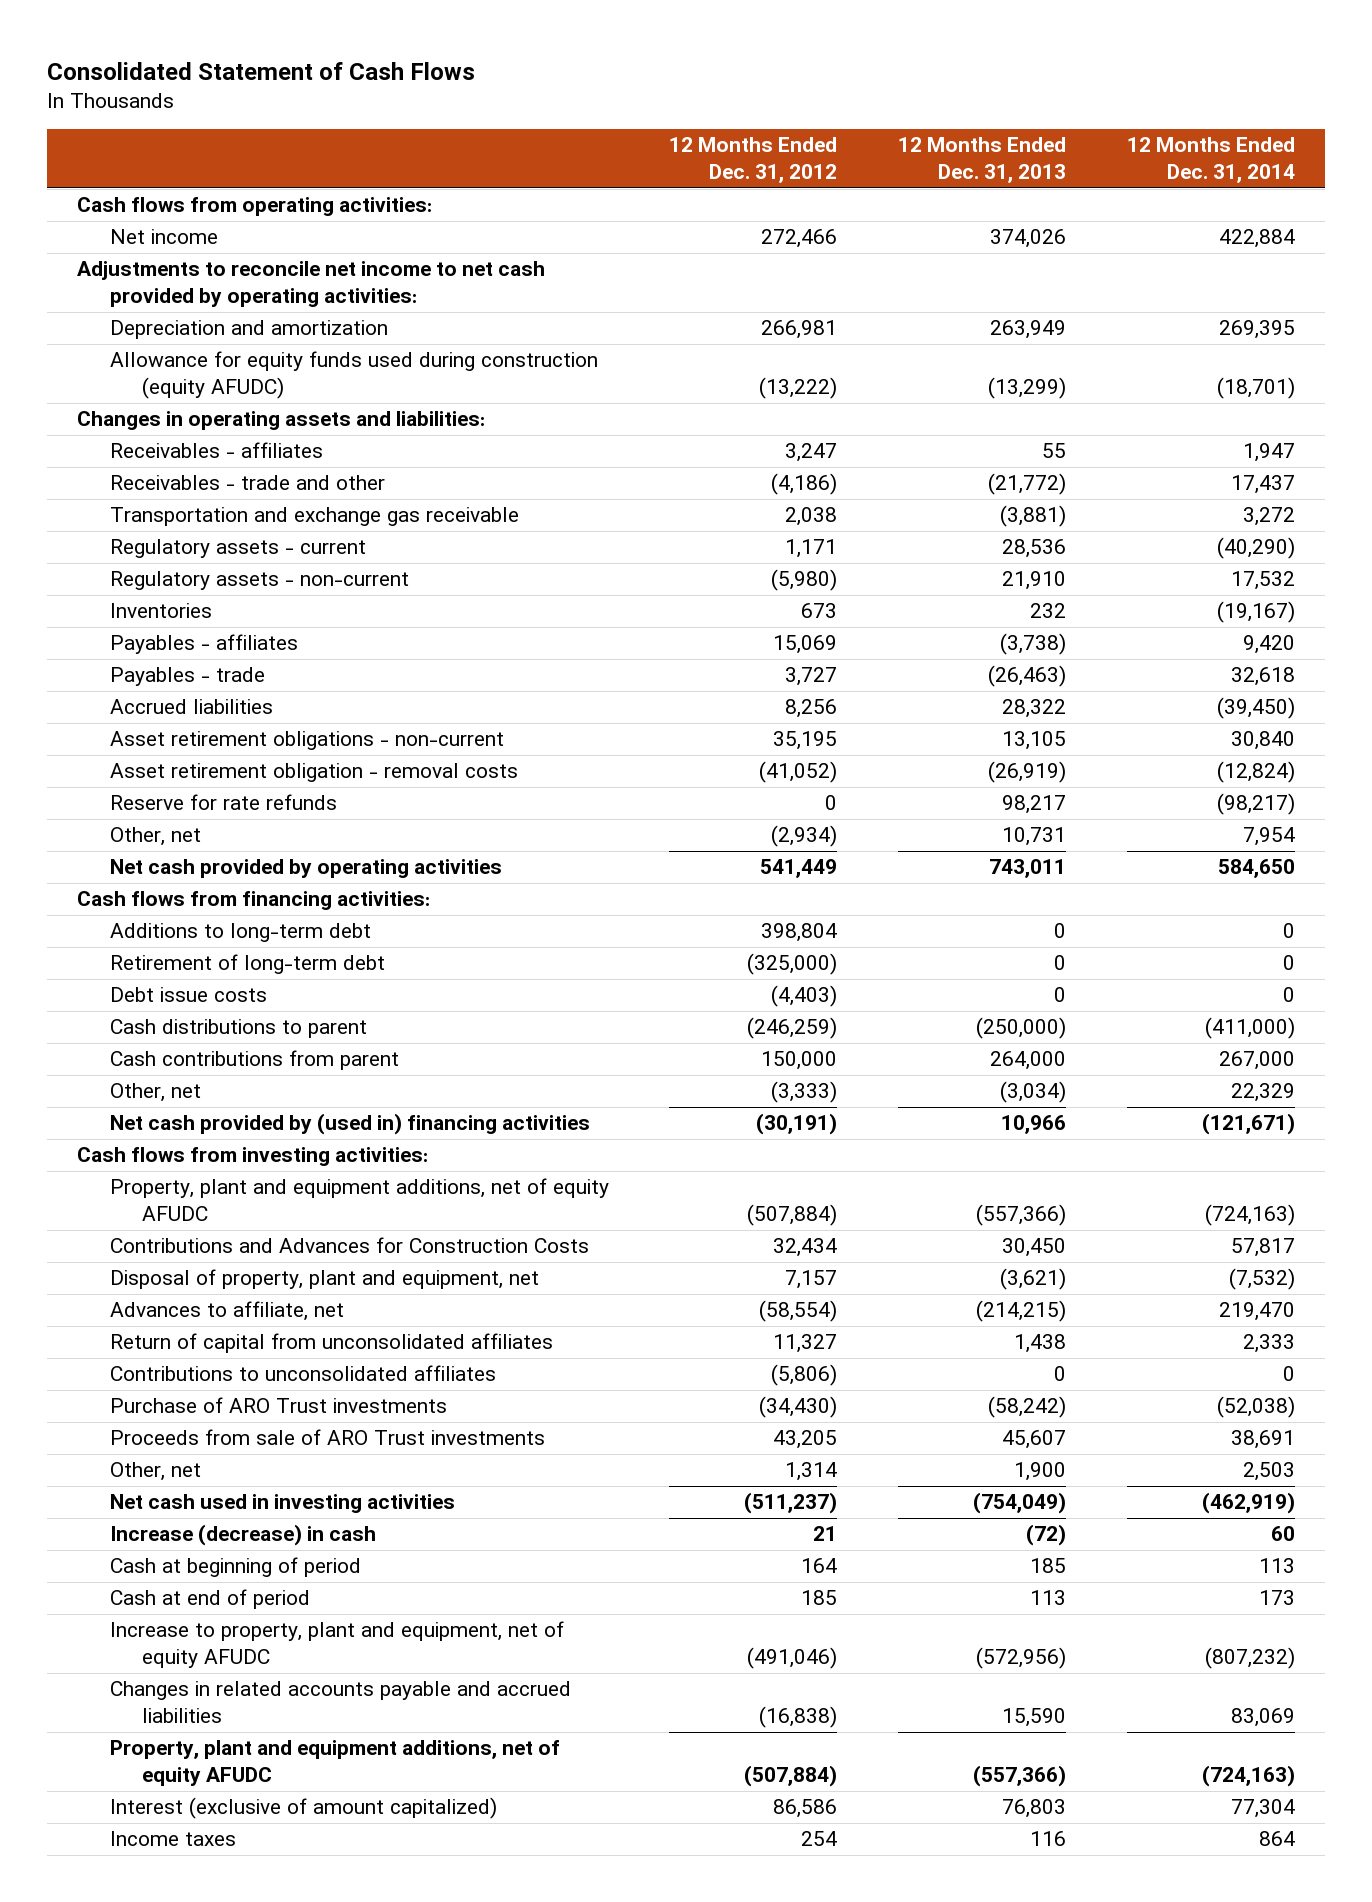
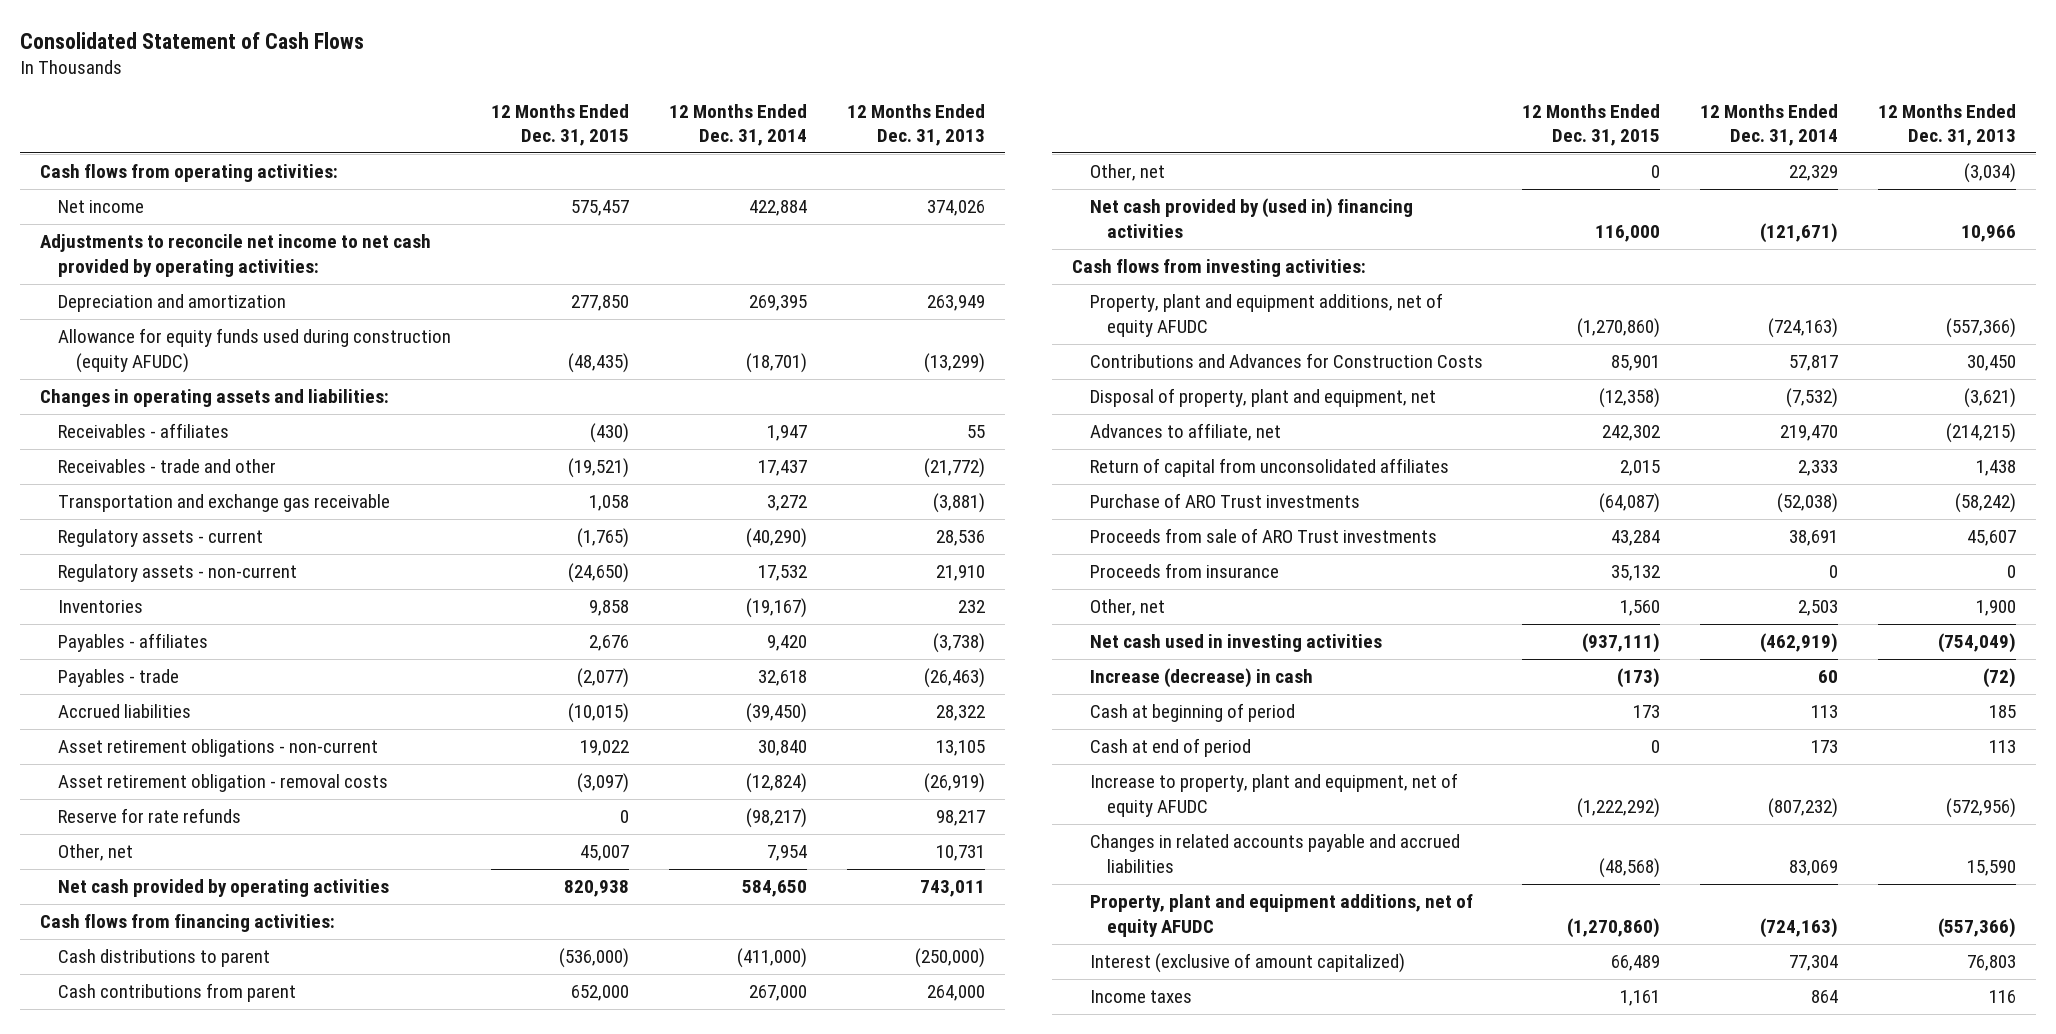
[669,137,838,183] 12 Months Ended Dec. 31, 2012 -> none
none -> [490,103,629,146] 12 Months Ended Dec. 31, 2015
[109,923,371,943] Additions to long-term debt -> none
[109,954,385,975] Retirement of long-term debt -> none
[109,987,267,1003] Debt issue costs -> none
[109,1365,496,1382] Contributions to unconsolidated affiliates -> none
none -> [1089,563,1279,579] Proceeds from insurance

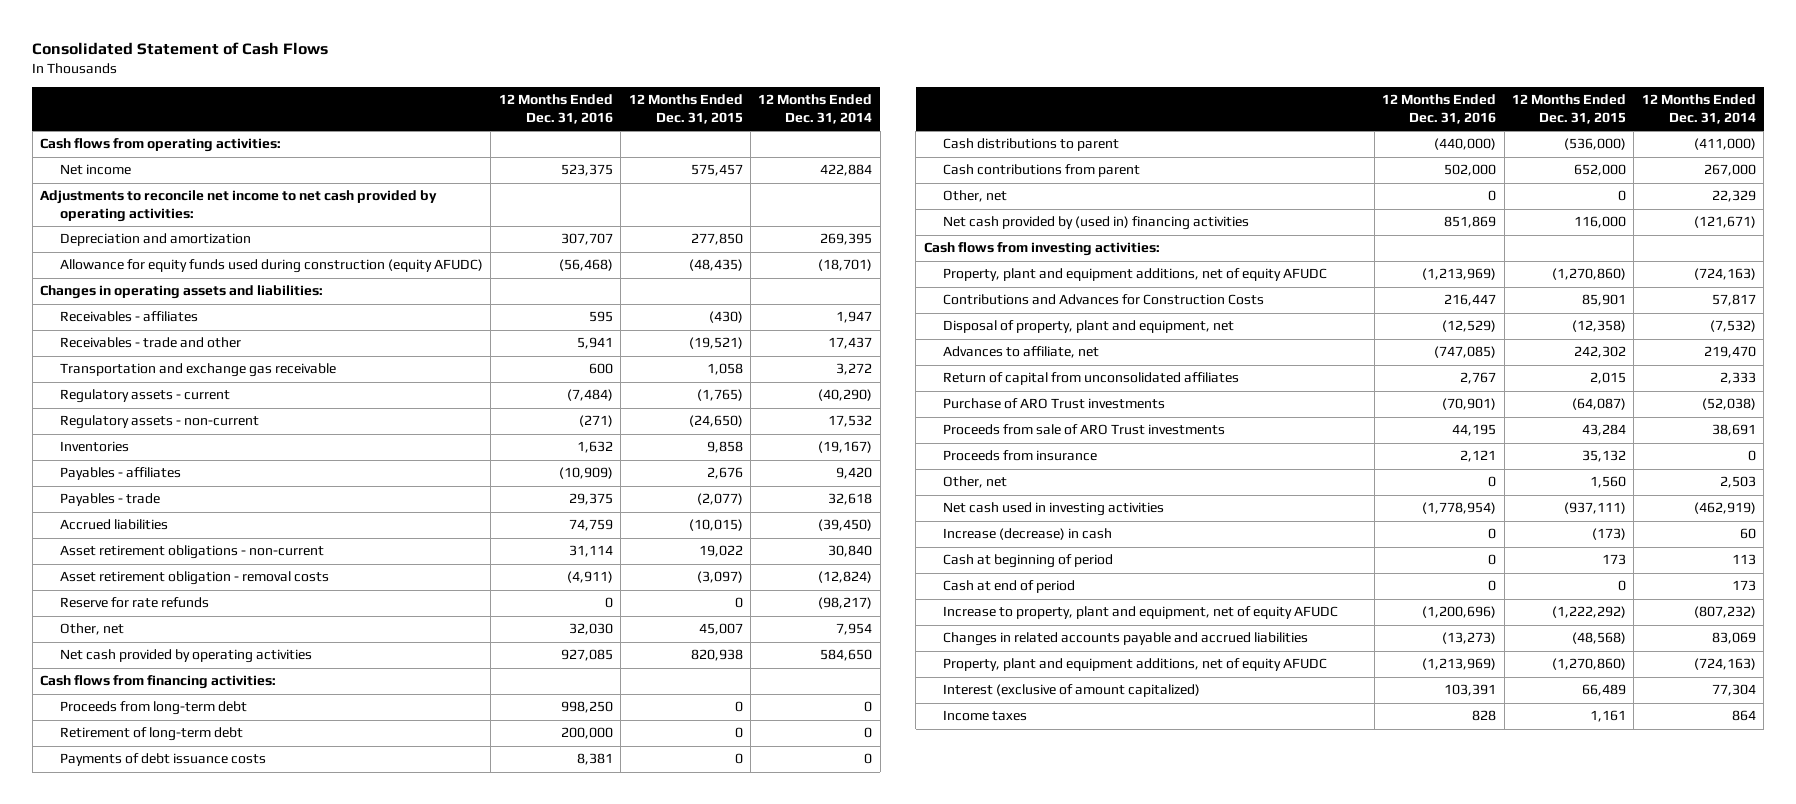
[846,103,985,146] 12 Months Ended Dec. 31, 2013 -> none
none -> [498,94,613,125] 12 Months Ended Dec. 31, 2016
none -> [59,701,247,716] Proceeds from long-term debt
none -> [59,727,243,742] Retirement of long-term debt
none -> [59,753,266,767] Payments of debt issuance costs

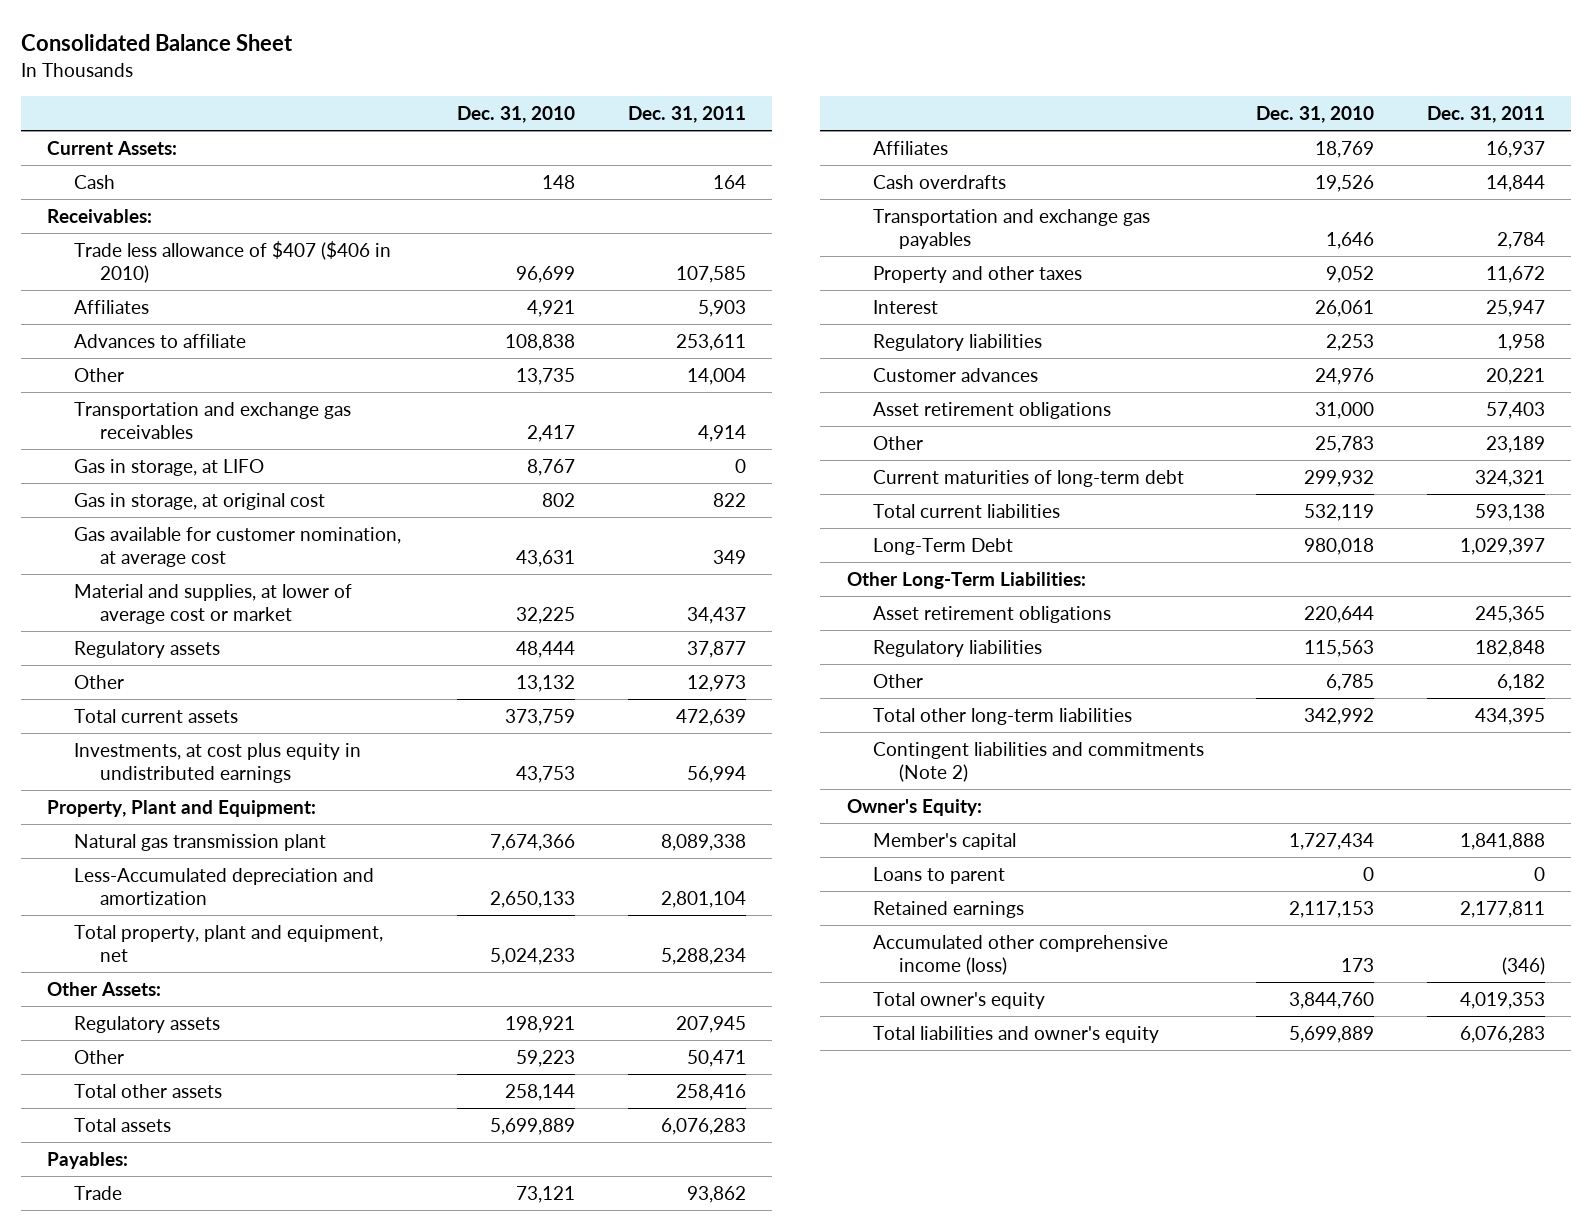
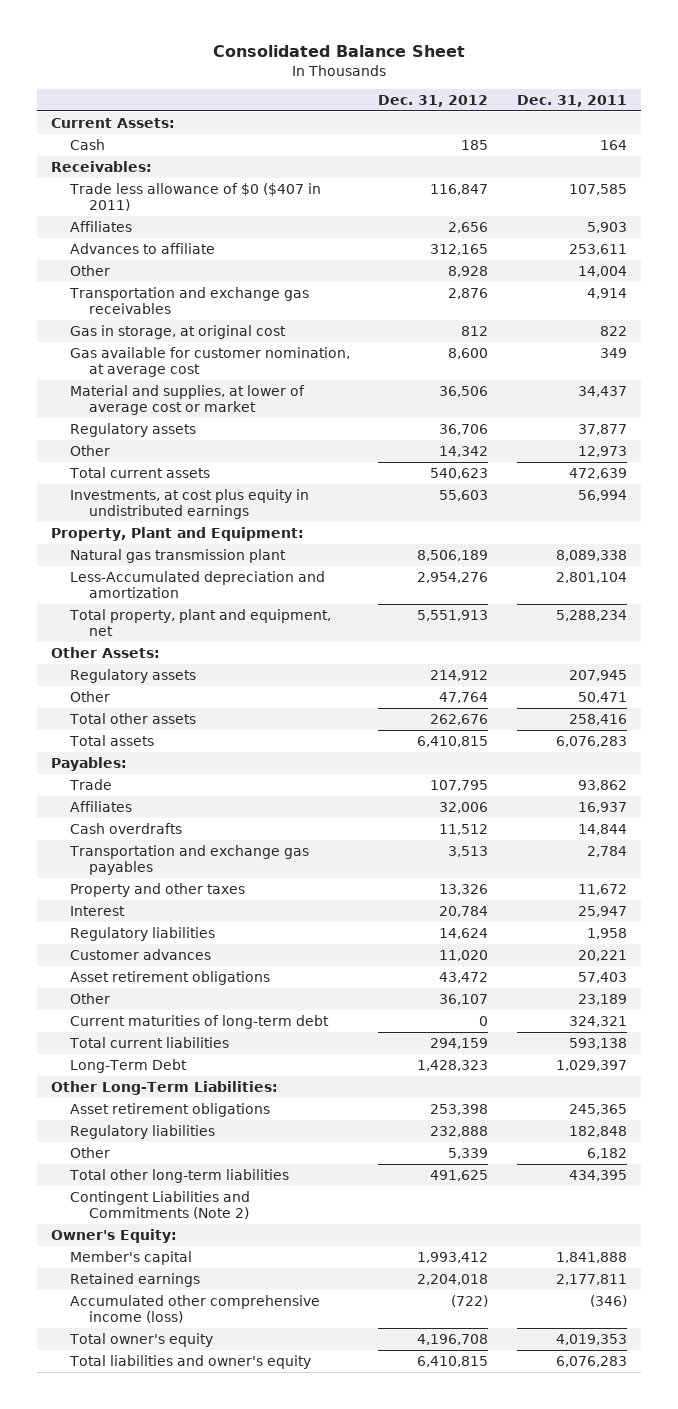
[457,105,576,123] Dec. 31, 2010 -> none
none -> [378,94,489,107] Dec. 31, 2012
[73,240,391,283] Trade less allowance of $407 ($406 in 2010) -> [68,182,321,211] Trade less allowance of $0 ($407 in 2011)
[73,458,264,476] Gas in storage, at LIFO -> none
[872,741,1204,782] Contingent liabilities and commitments (Note 2) -> [69,1190,250,1219] Contingent Liabilities and Commitments (Note 2)
[872,866,1005,884] Loans to parent -> none

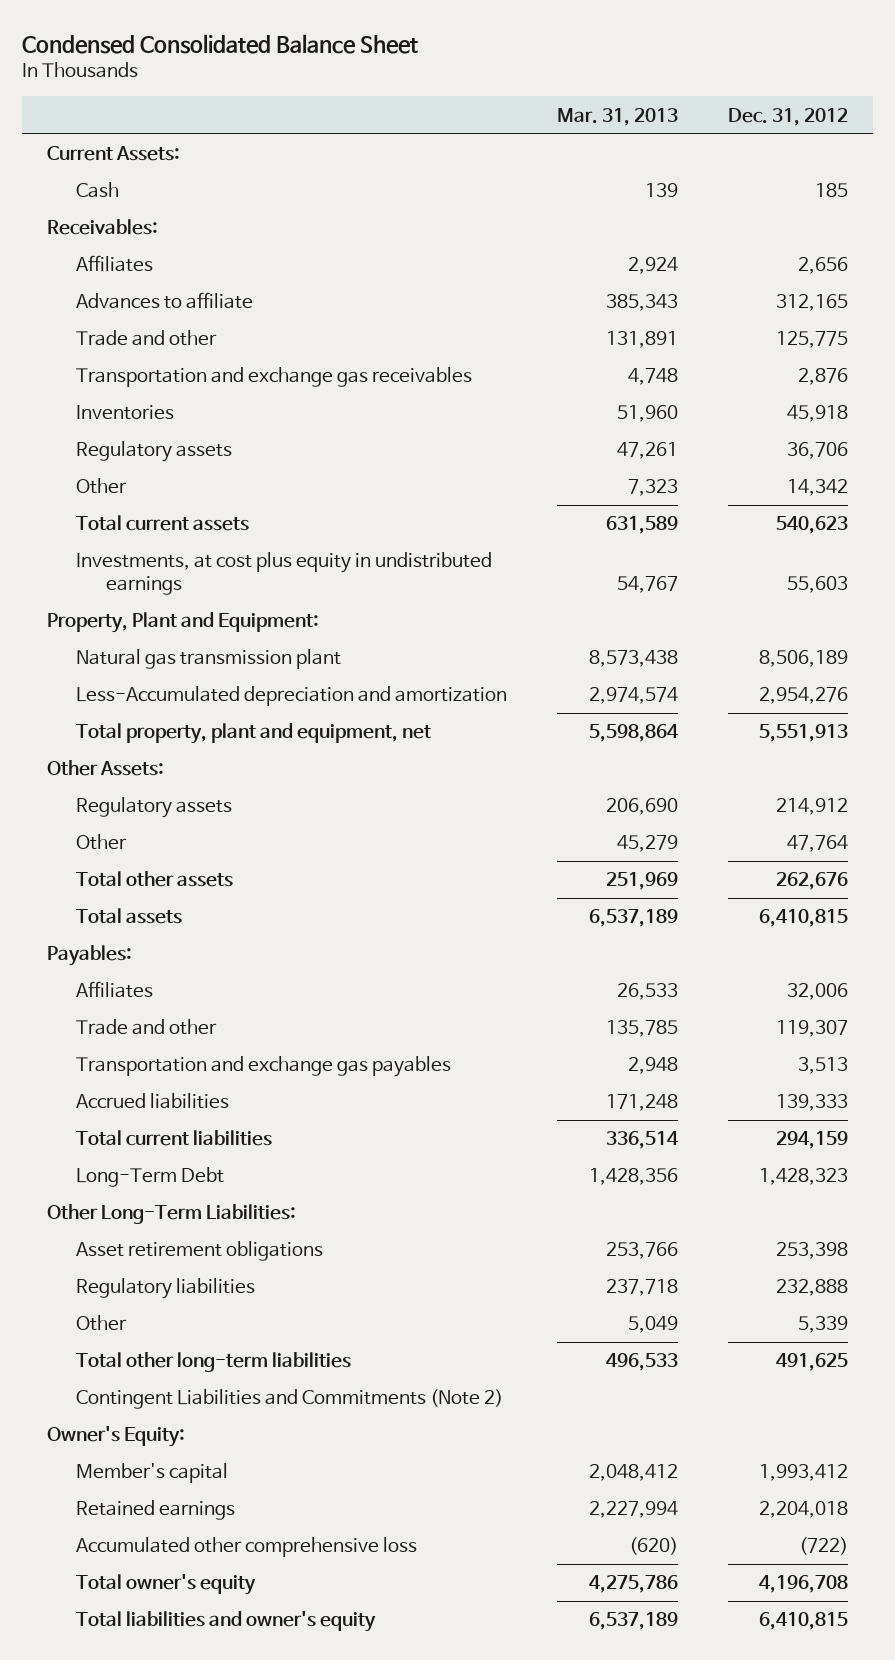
[212,45,465,58] Consolidated Balance Sheet -> [21,33,418,54] Condensed Consolidated Balance Sheet
[517,94,628,107] Dec. 31, 2011 -> none
none -> [557,107,679,126] Mar. 31, 2013
[68,182,321,211] Trade less allowance of $0 ($407 in 2011) -> none
[69,264,110,276] Other -> none
none -> [76,330,218,347] Trade and other
[69,324,286,339] Gas in storage, at original cost -> none
[69,346,350,377] Gas available for customer nomination, at average cost -> none
[69,384,305,415] Material and supplies, at lower of average cost or market -> none
none -> [76,405,175,421] Inventories
[68,778,112,790] Trade -> none
[69,822,182,834] Cash overdrafts -> none
none -> [76,1019,218,1036] Trade and other
[69,882,245,897] Property and other taxes -> none
[69,905,125,916] Interest -> none
[69,926,215,941] Regulatory liabilities -> none
[69,948,211,960] Customer advances -> none
[69,970,270,985] Asset retirement obligations -> none
[69,992,110,1004] Other -> none
[69,1014,329,1029] Current maturities of long-term debt -> none
none -> [76,1093,230,1110] Accrued liabilities
[69,1294,320,1323] Accumulated other comprehensive income (loss) -> [76,1537,418,1558] Accumulated other comprehensive loss

